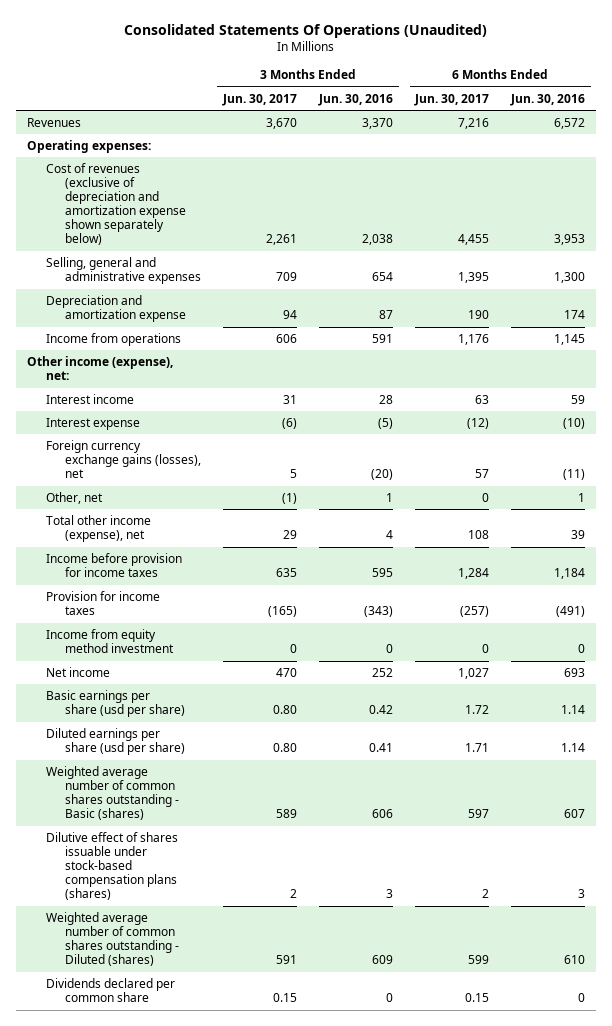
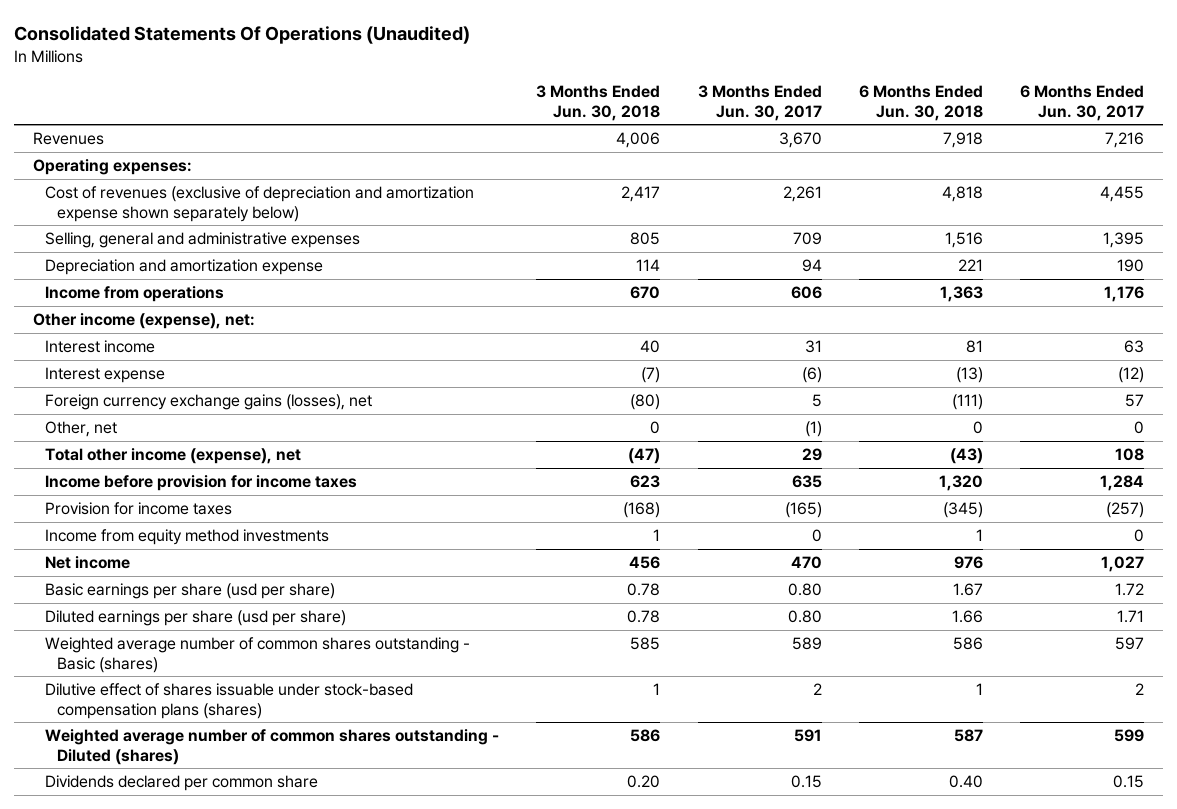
[318,93,394,106] Jun. 30, 2016 -> none
[510,93,586,106] Jun. 30, 2016 -> none
none -> [536,84,661,121] 3 Months Ended Jun. 30, 2018
none -> [858,84,983,121] 6 Months Ended Jun. 30, 2018
[46,629,174,654] Income from equity method investment -> [45,529,330,546] Income from equity method investments

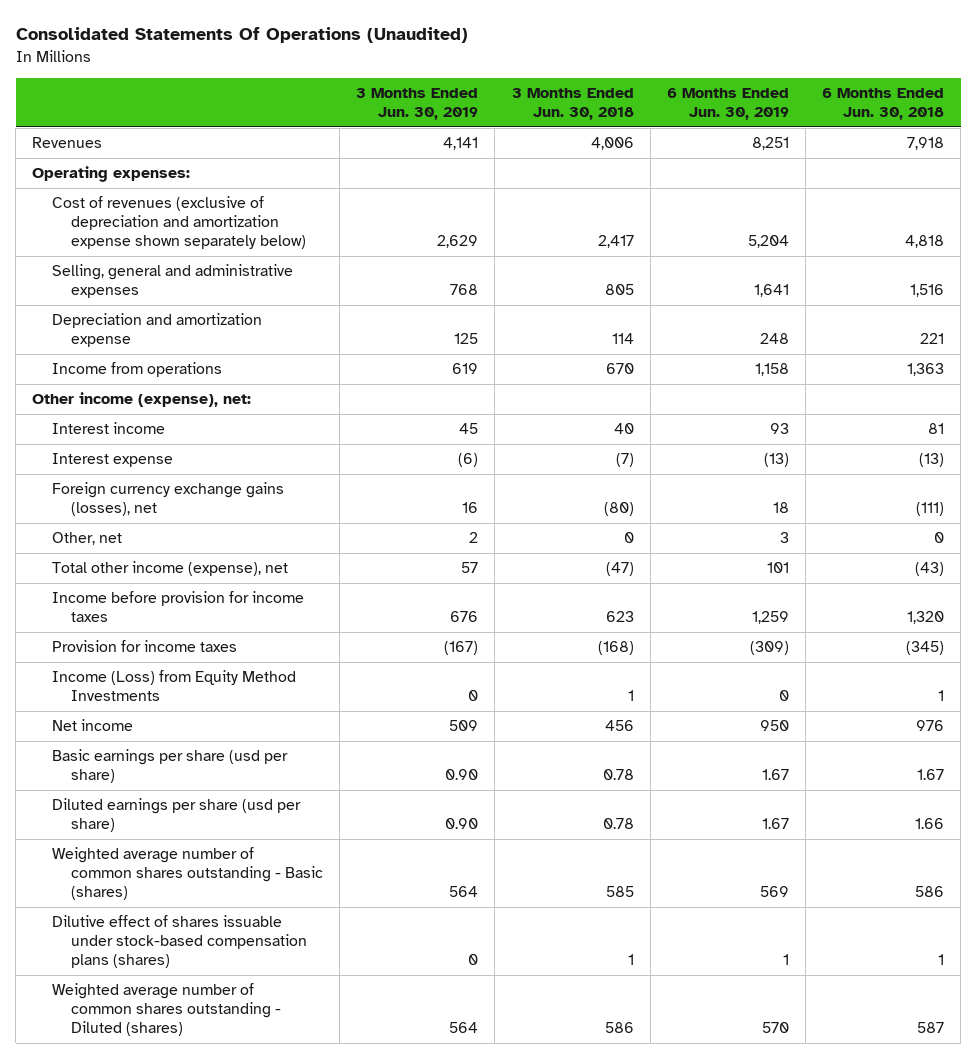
[697,84,822,121] 3 Months Ended Jun. 30, 2017 -> none
[1020,84,1145,121] 6 Months Ended Jun. 30, 2017 -> none
none -> [356,88,479,120] 3 Months Ended Jun. 30, 2019
none -> [666,88,789,120] 6 Months Ended Jun. 30, 2019
[45,529,330,546] Income from equity method investments -> [51,670,296,702] Income (Loss) from Equity Method Investments
[45,775,319,792] Dividends declared per common share -> none

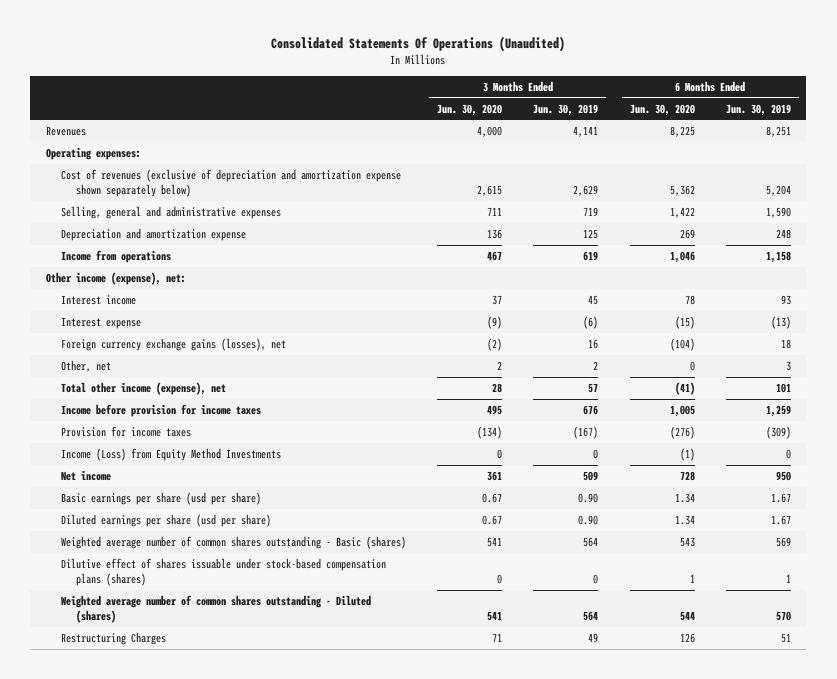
[511,88,634,120] 3 Months Ended Jun. 30, 2018 -> none
[822,88,945,120] 6 Months Ended Jun. 30, 2018 -> none
none -> [437,103,503,116] Jun. 30, 2020
none -> [629,103,695,116] Jun. 30, 2020
[450,284,479,296] 768 -> [583,206,599,216] 719
[753,284,789,298] 1,641 -> [765,206,791,218] 1,590
none -> [60,631,166,645] Restructuring Charges

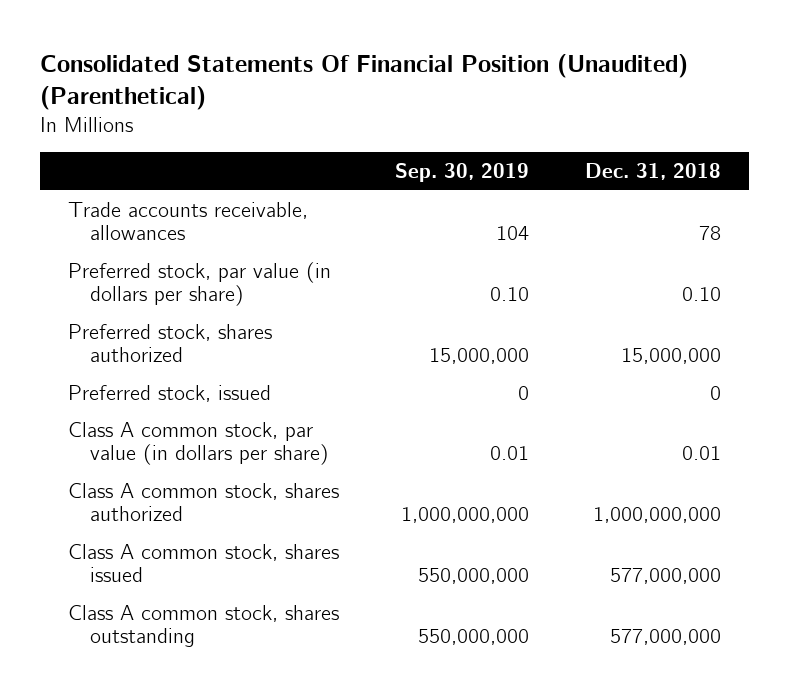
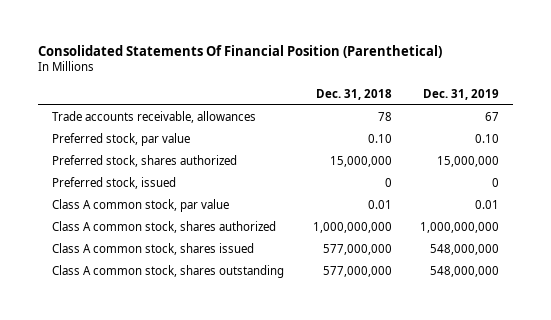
[40,54,689,110] Consolidated Statements Of Financial Position (Unaudited) (Parenthetical) -> [38,44,443,58] Consolidated Statements Of Financial Position (Parenthetical)
[395,162,530,182] Sep. 30, 2019 -> none
none -> [422,88,499,100] Dec. 31, 2019
[68,261,332,307] Preferred stock, par value (in dollars per share) -> [52,133,191,147] Preferred stock, par value
[68,421,329,466] Class A common stock, par value (in dollars per share) -> [52,199,230,213] Class A common stock, par value

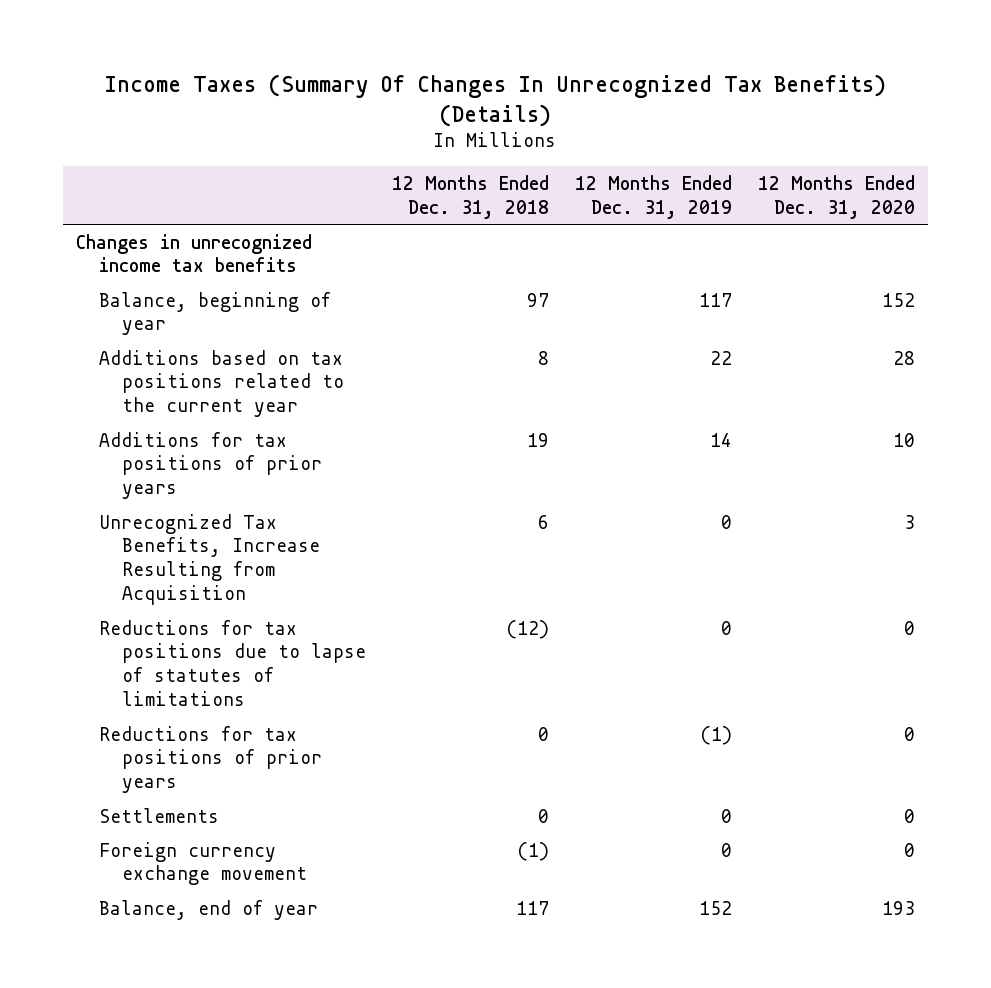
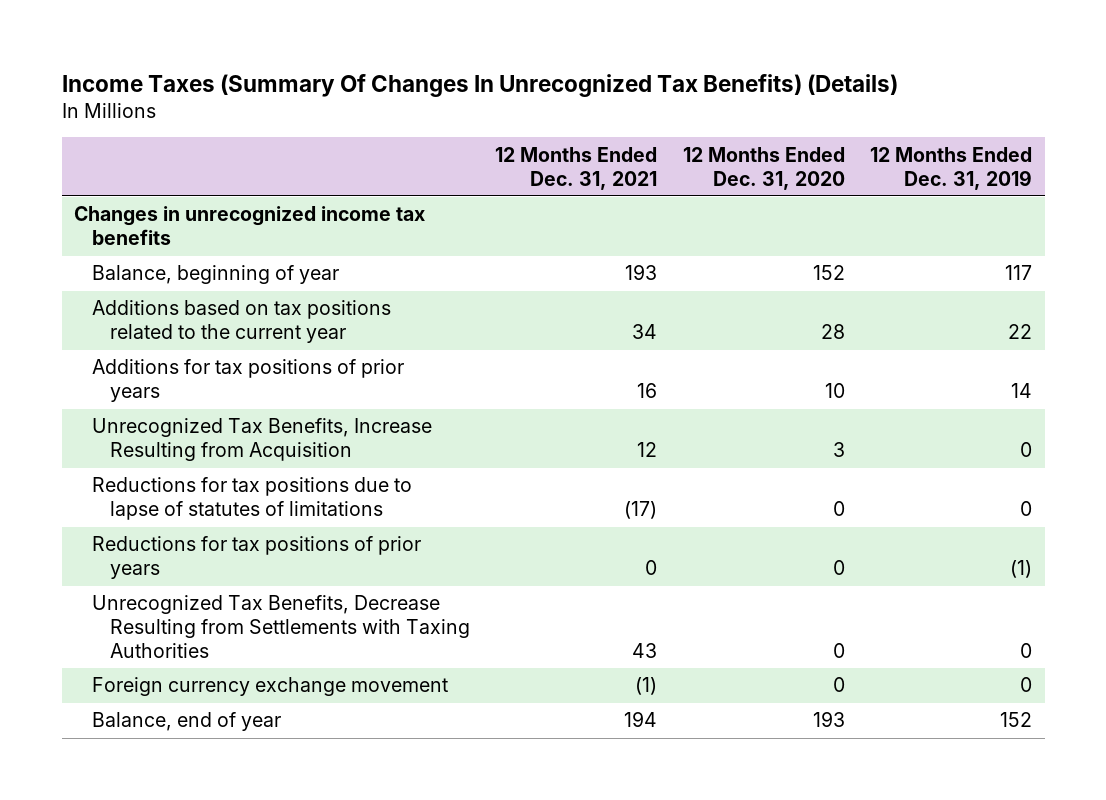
[391,174,549,219] 12 Months Ended Dec. 31, 2018 -> none
none -> [495,146,658,190] 12 Months Ended Dec. 31, 2021
[98,807,219,823] Settlements -> none
none -> [92,595,470,659] Unrecognized Tax Benefits, Decrease Resulting from Settlements with Taxing Authorities

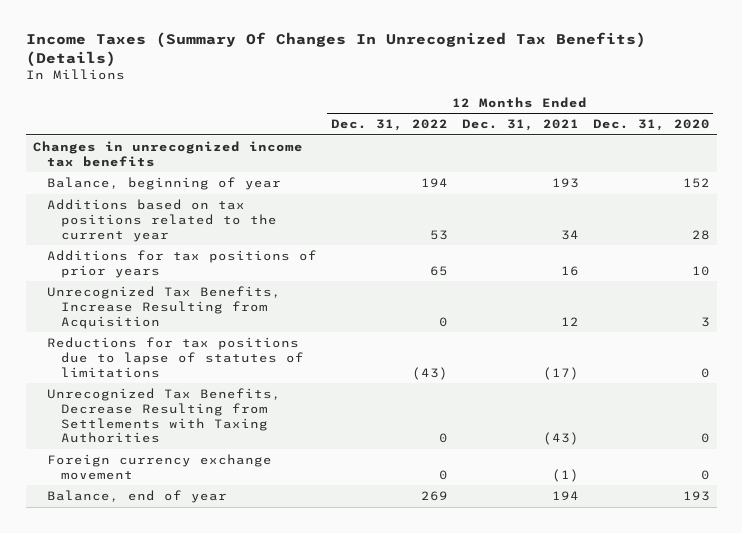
[870,146,1033,190] 12 Months Ended Dec. 31, 2019 -> none
none -> [330,119,448,132] Dec. 31, 2022
[92,536,422,580] Reductions for tax positions of prior years -> none
[632,643,658,659] 43 -> [542,432,579,446] (43)

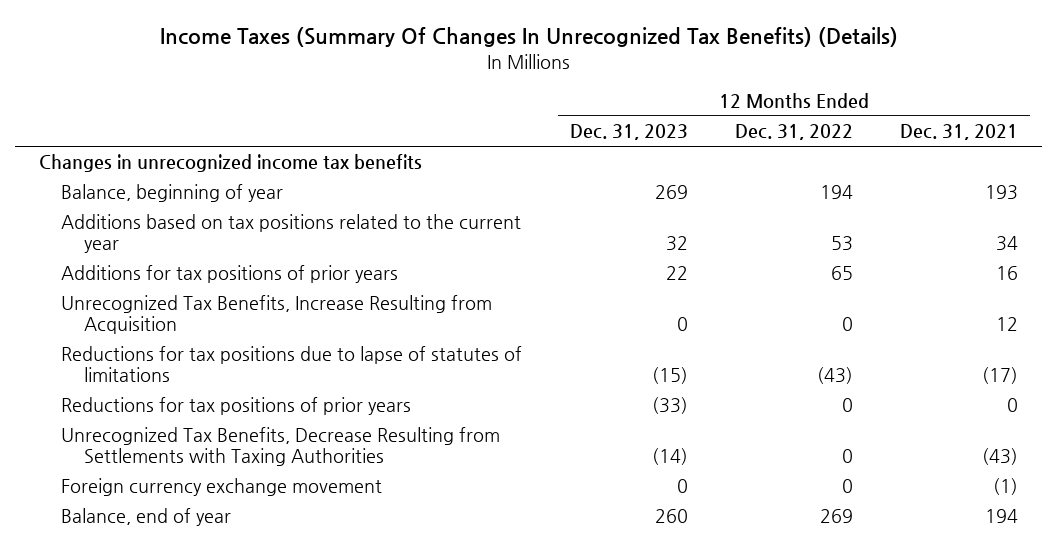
[592,119,710,132] Dec. 31, 2020 -> none
none -> [569,124,688,141] Dec. 31, 2023
none -> [61,397,412,416] Reductions for tax positions of prior years

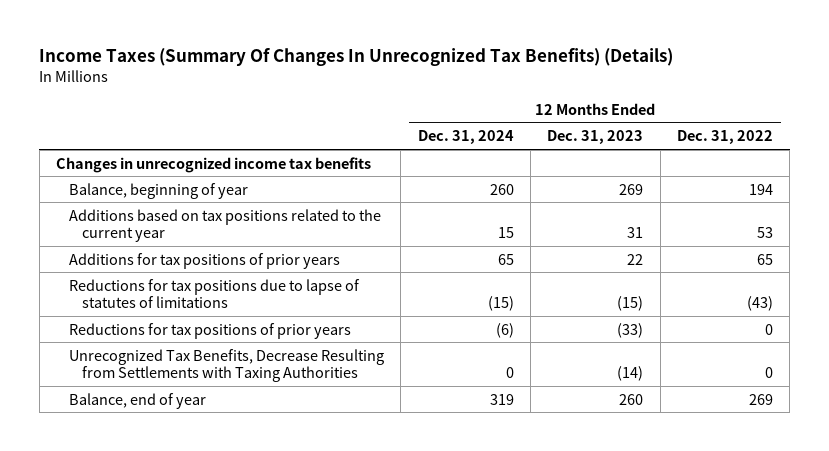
[900,124,1019,141] Dec. 31, 2021 -> none
none -> [417,130,514,145] Dec. 31, 2024
[665,236,688,252] 32 -> [627,227,644,239] 31
[61,295,493,335] Unrecognized Tax Benefits, Increase Resulting from Acquisition -> none
[61,478,383,497] Foreign currency exchange movement -> none

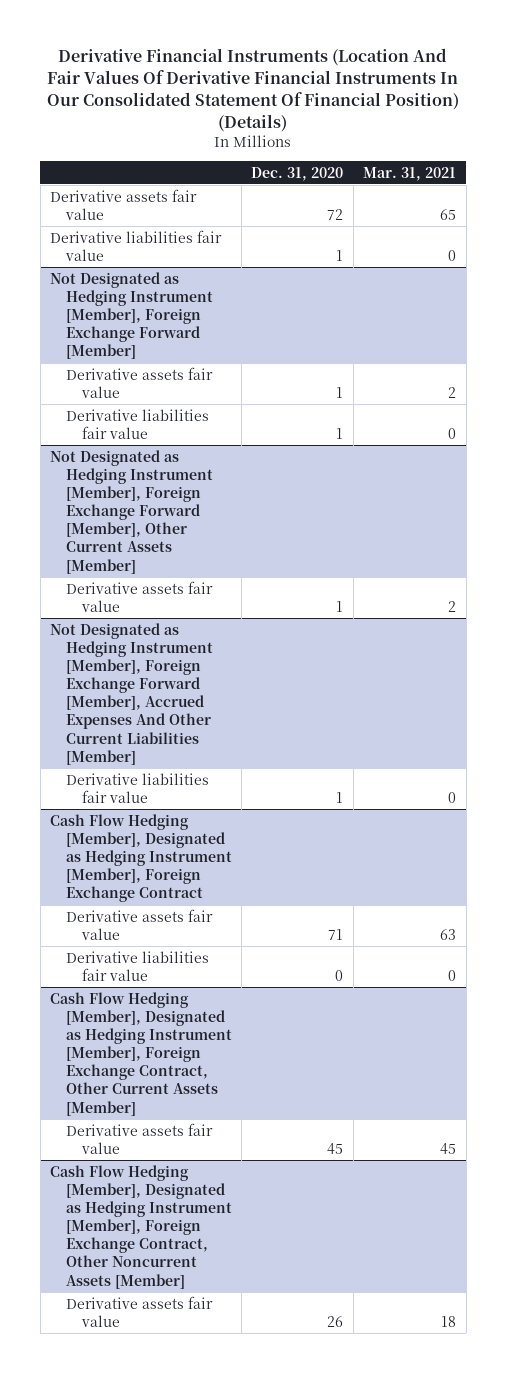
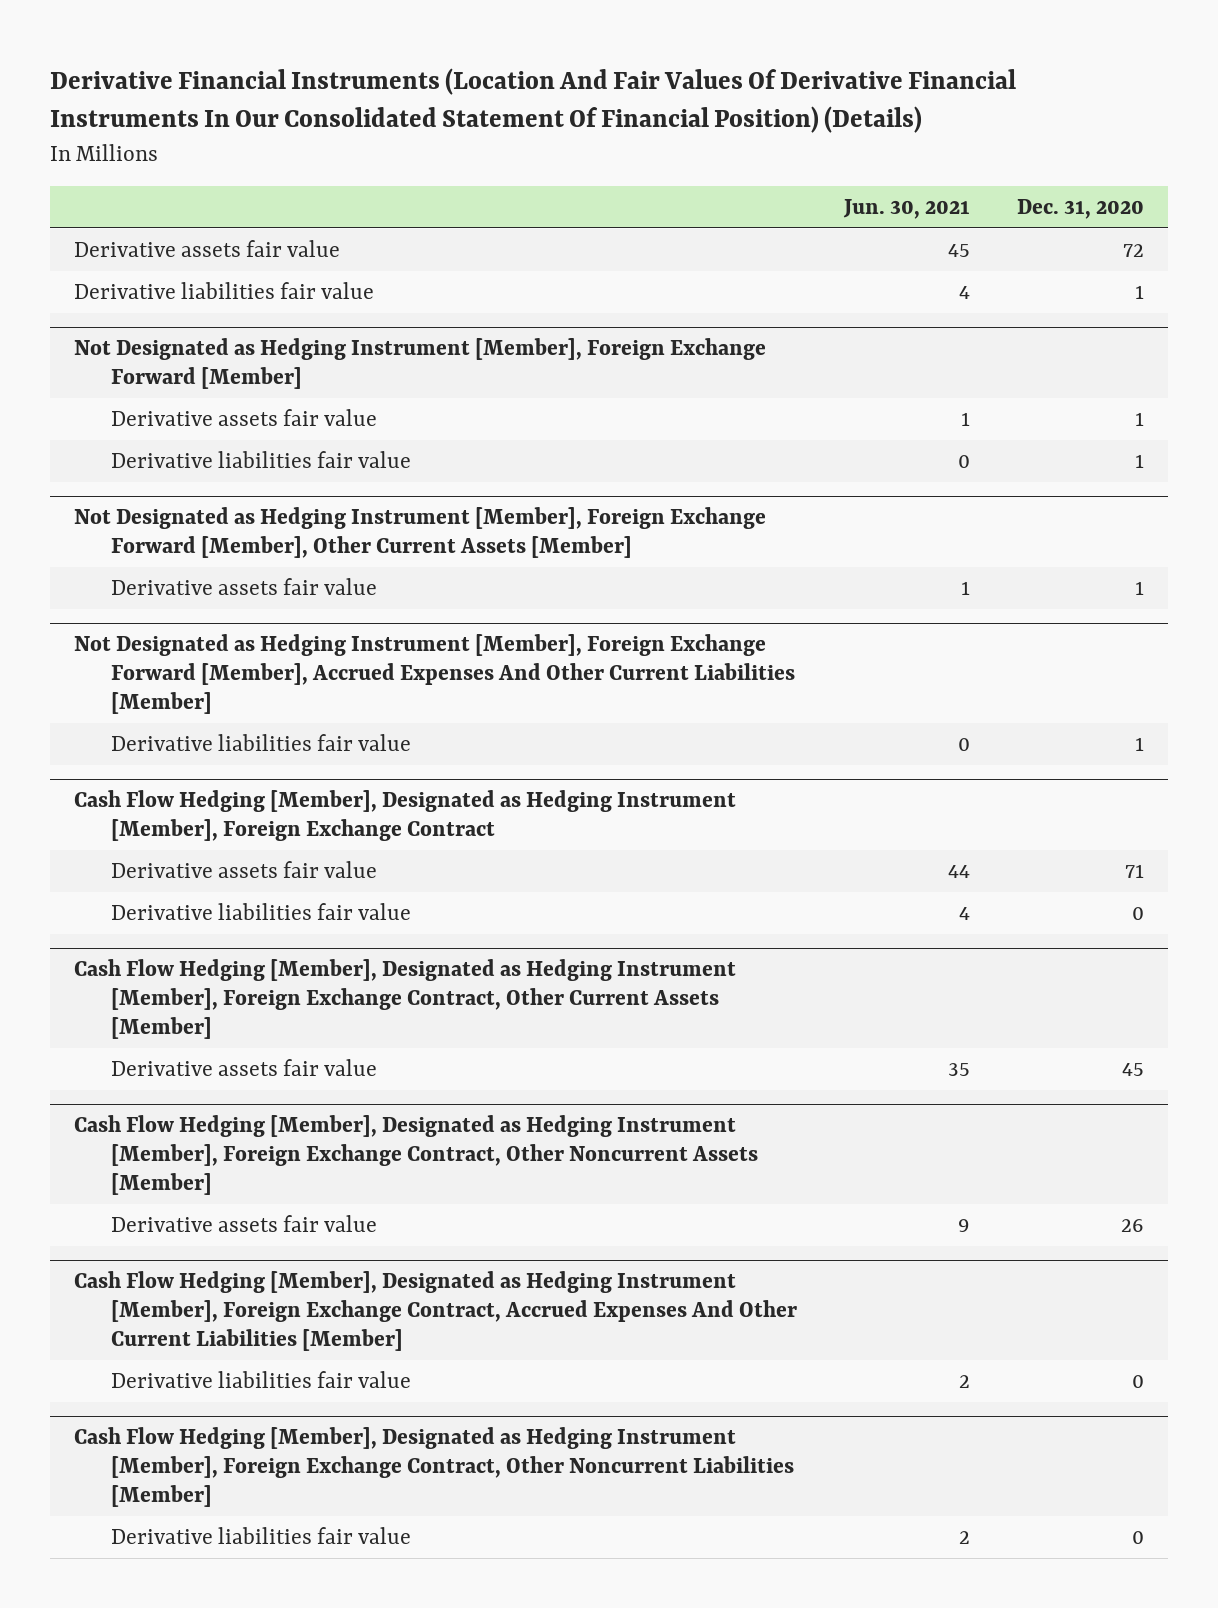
[363,166,457,181] Mar. 31, 2021 -> none
none -> [842,198,970,219] Jun. 30, 2021
none -> [73,1271,797,1351] Cash Flow Hedging [Member], Designated as Hedging Instrument [Member], Foreign Exchange Contract, Accrued Expenses And Other Current Liabilities [Member]
none -> [110,1371,411,1389] Derivative liabilities fair value
none -> [73,1427,794,1507] Cash Flow Hedging [Member], Designated as Hedging Instrument [Member], Foreign Exchange Contract, Other Noncurrent Liabilities [Member]
none -> [110,1527,411,1545] Derivative liabilities fair value

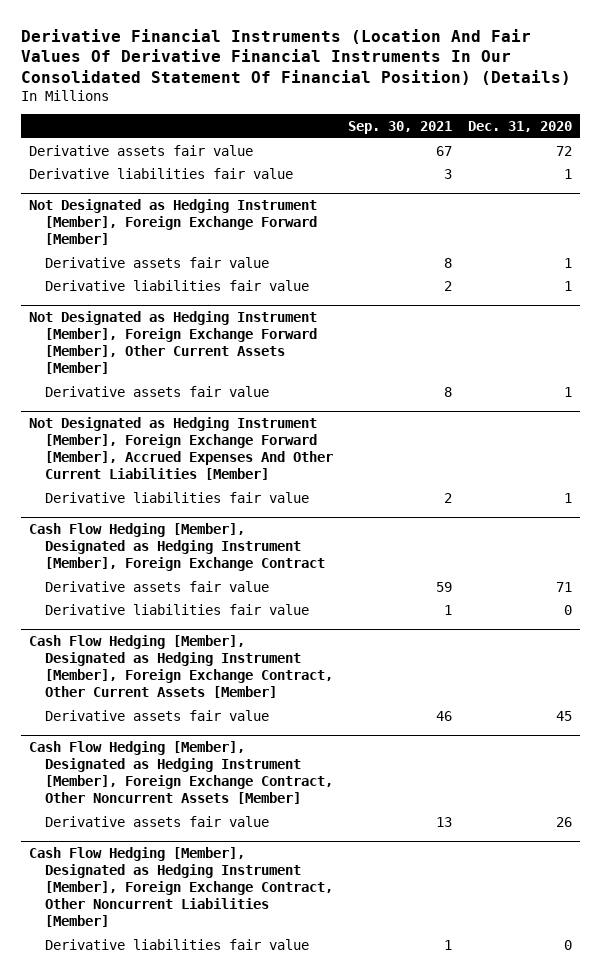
[842,198,970,219] Jun. 30, 2021 -> none
none -> [348,120,453,134] Sep. 30, 2021
[73,1271,797,1351] Cash Flow Hedging [Member], Designated as Hedging Instrument [Member], Foreign Exchange Contract, Accrued Expenses And Other Current Liabilities [Member] -> none
[110,1371,411,1389] Derivative liabilities fair value -> none

